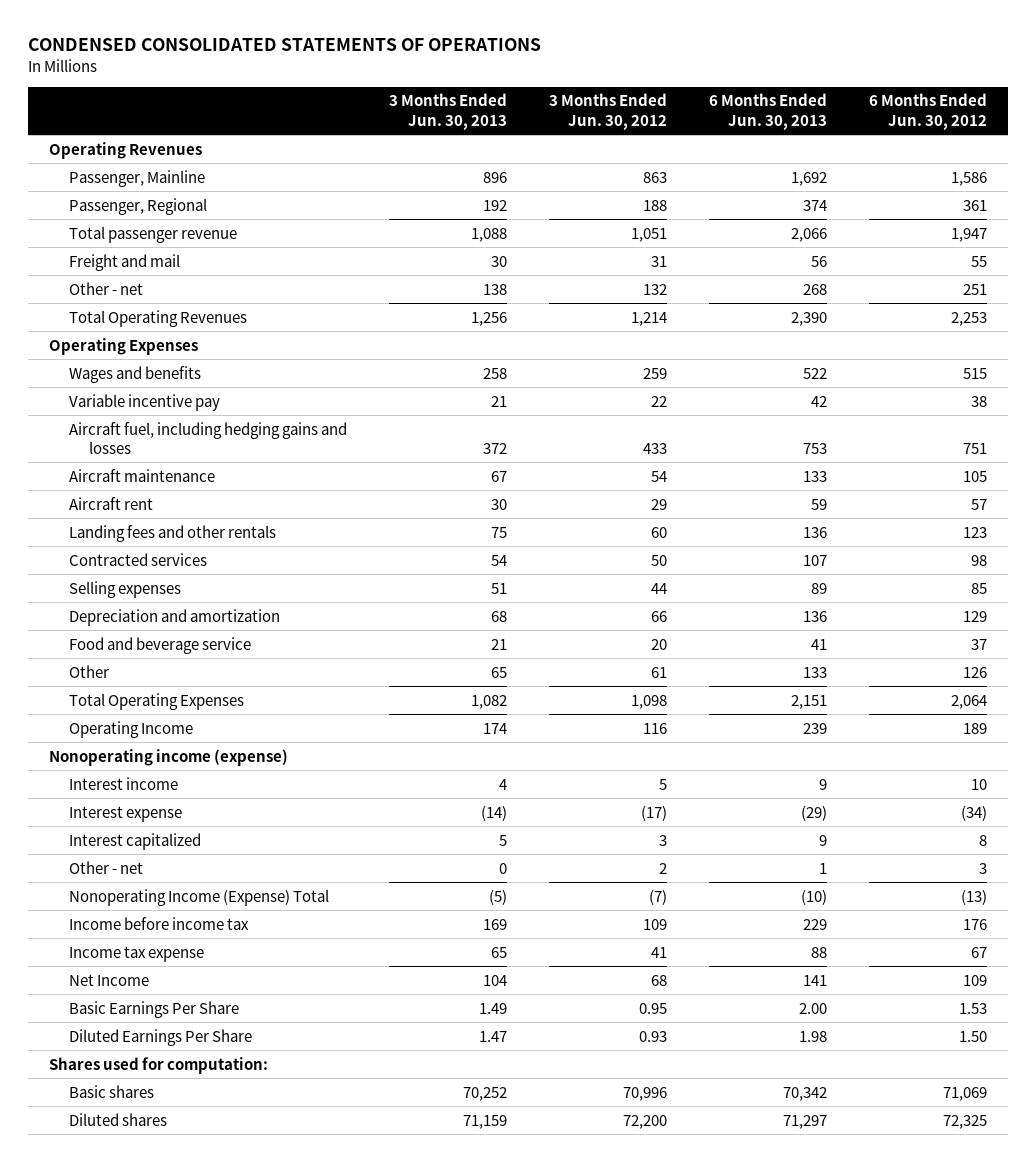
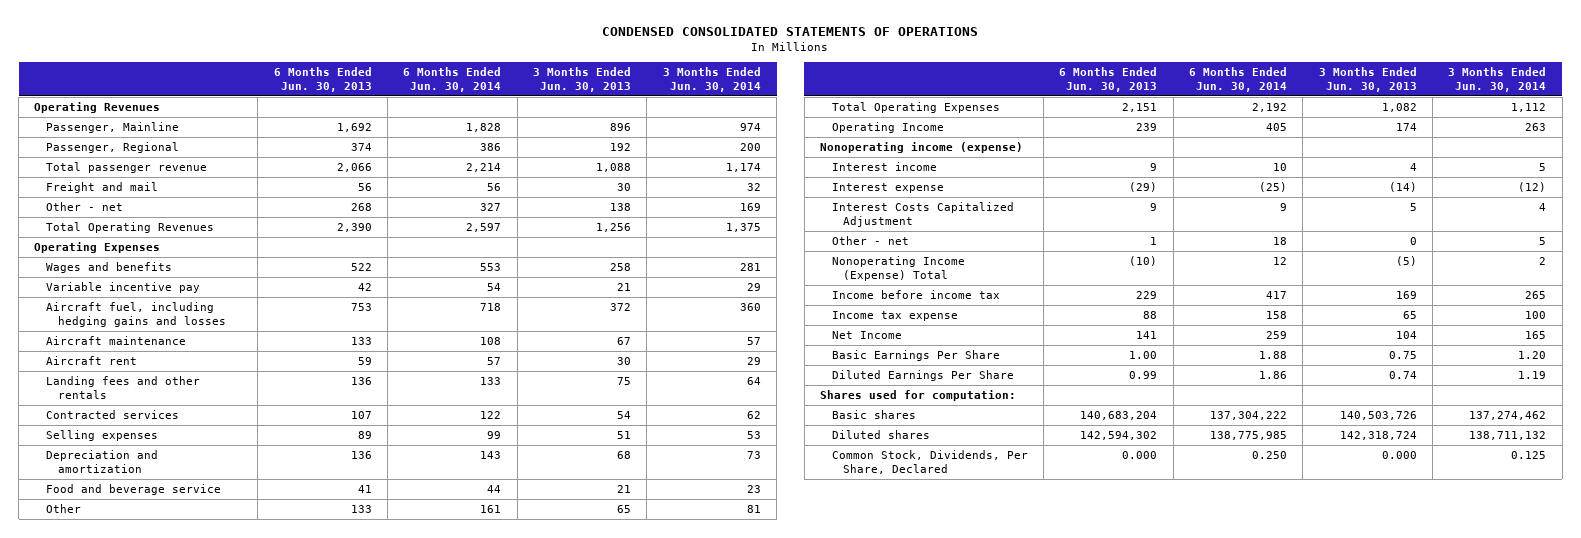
[548,93,667,130] 3 Months Ended Jun. 30, 2012 -> none
[868,93,987,130] 6 Months Ended Jun. 30, 2012 -> none
none -> [403,66,502,92] 6 Months Ended Jun. 30, 2014
none -> [662,66,761,92] 3 Months Ended Jun. 30, 2014
[68,832,201,850] Interest capitalized -> [831,202,1014,227] Interest Costs Capitalized Adjustment
[478,1002,507,1014] 1.49 -> [1388,351,1417,360] 0.75
[798,1002,827,1014] 2.00 -> [1129,351,1158,360] 1.00
[478,1030,507,1042] 1.47 -> [1388,371,1417,380] 0.74
[798,1030,827,1042] 1.98 -> [1129,371,1158,380] 0.99
[462,1086,507,1101] 70,252 -> [1339,411,1417,421] 140,503,726
[782,1086,827,1101] 70,342 -> [1080,411,1158,421] 140,683,204
[462,1114,507,1129] 71,159 -> [1339,431,1417,441] 142,318,724
[782,1114,827,1129] 71,297 -> [1080,431,1158,441] 142,594,302
none -> [831,450,1028,474] Common Stock, Dividends, Per Share, Declared

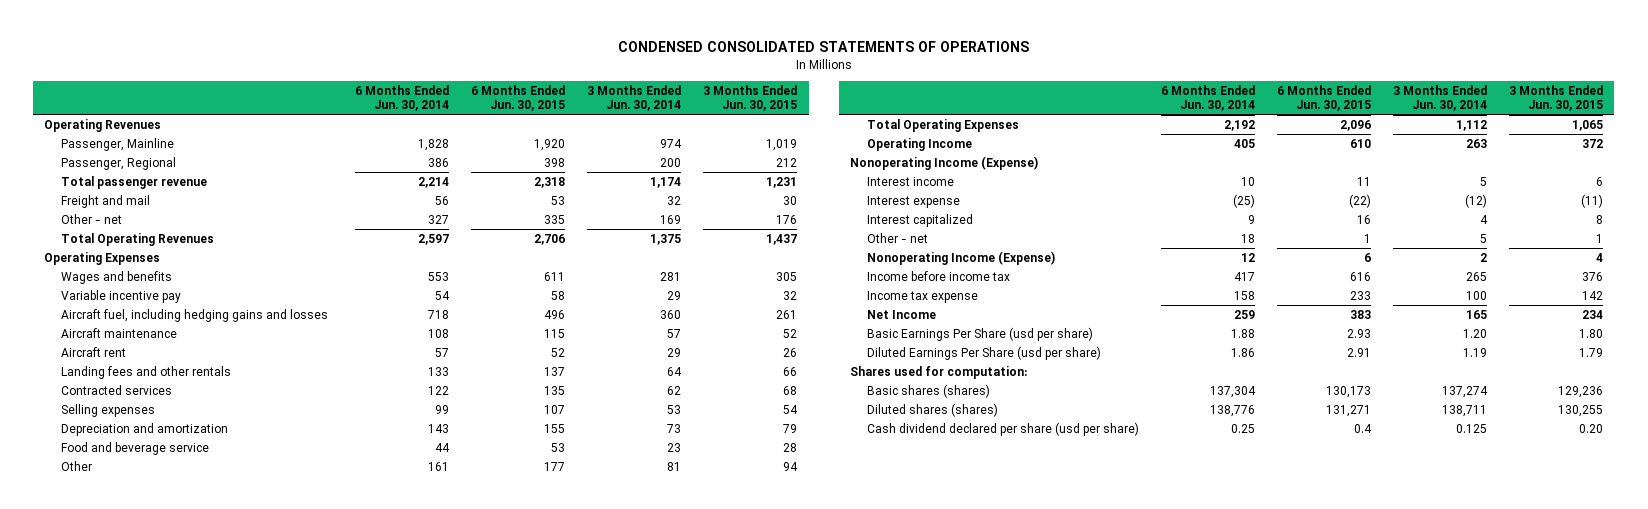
[273,66,372,92] 6 Months Ended Jun. 30, 2013 -> none
[533,66,632,92] 3 Months Ended Jun. 30, 2013 -> none
none -> [471,84,566,111] 6 Months Ended Jun. 30, 2015
none -> [703,84,798,111] 3 Months Ended Jun. 30, 2015
[820,142,1024,154] Nonoperating income (expense) -> [850,155,1039,170] Nonoperating Income (Expense)
[831,202,1014,227] Interest Costs Capitalized Adjustment -> [866,213,973,227] Interest capitalized
[831,256,965,281] Nonoperating Income (Expense) Total -> [866,250,1055,265] Nonoperating Income (Expense)
[831,350,1000,362] Basic Earnings Per Share -> [866,326,1093,341] Basic Earnings Per Share (usd per share)
[831,370,1014,382] Diluted Earnings Per Share -> [866,345,1101,360] Diluted Earnings Per Share (usd per share)
[831,410,916,420] Basic shares -> [866,383,990,398] Basic shares (shares)
[1210,411,1288,421] 137,304,222 -> [1209,385,1256,398] 137,304
[1469,411,1547,421] 137,274,462 -> [1441,385,1488,398] 137,274
[831,430,930,440] Diluted shares -> [866,402,998,417] Diluted shares (shares)
[1210,431,1288,441] 138,775,985 -> [1209,404,1255,417] 138,776
[1469,431,1547,441] 138,711,132 -> [1441,404,1487,417] 138,711
[831,450,1028,474] Common Stock, Dividends, Per Share, Declared -> [866,421,1139,436] Cash dividend declared per share (usd per share)
[1252,451,1288,460] 0.250 -> [1230,423,1255,433] 0.25

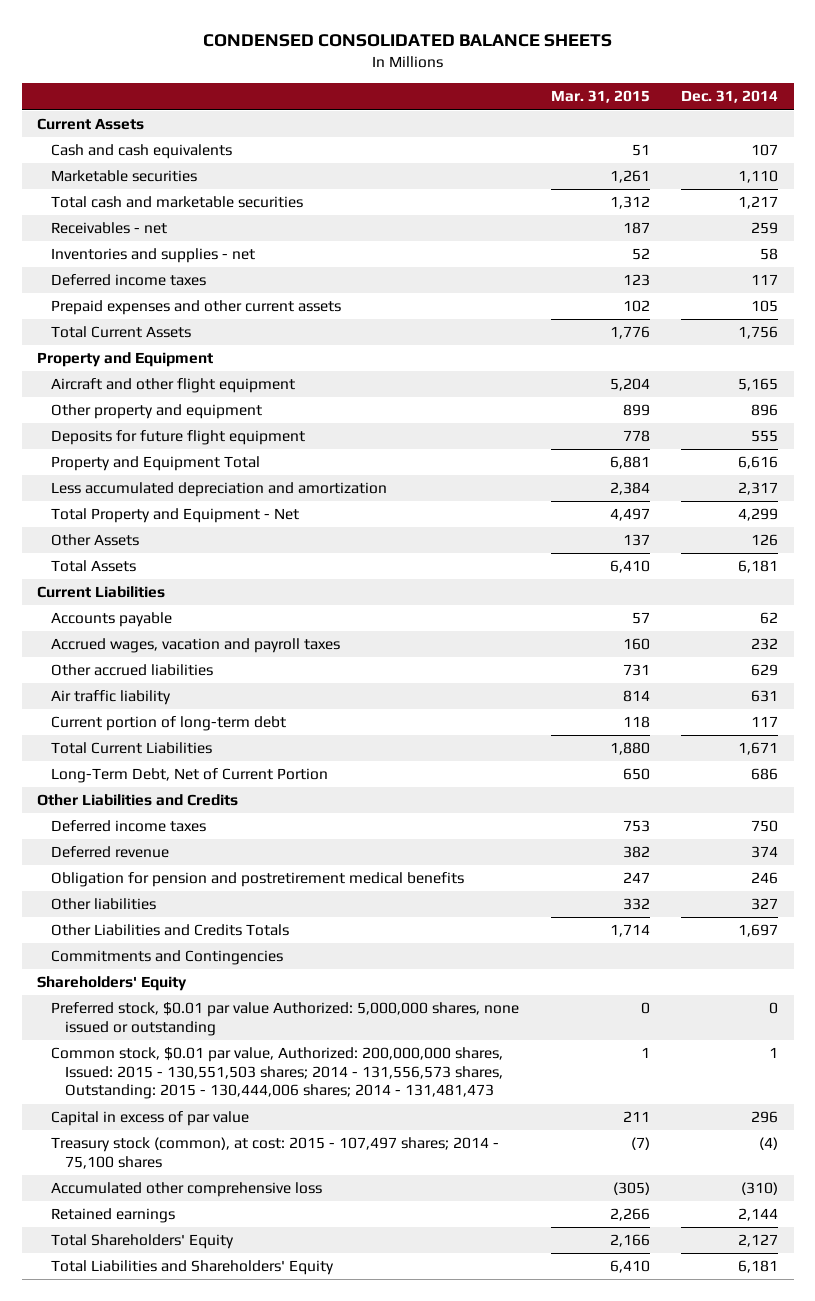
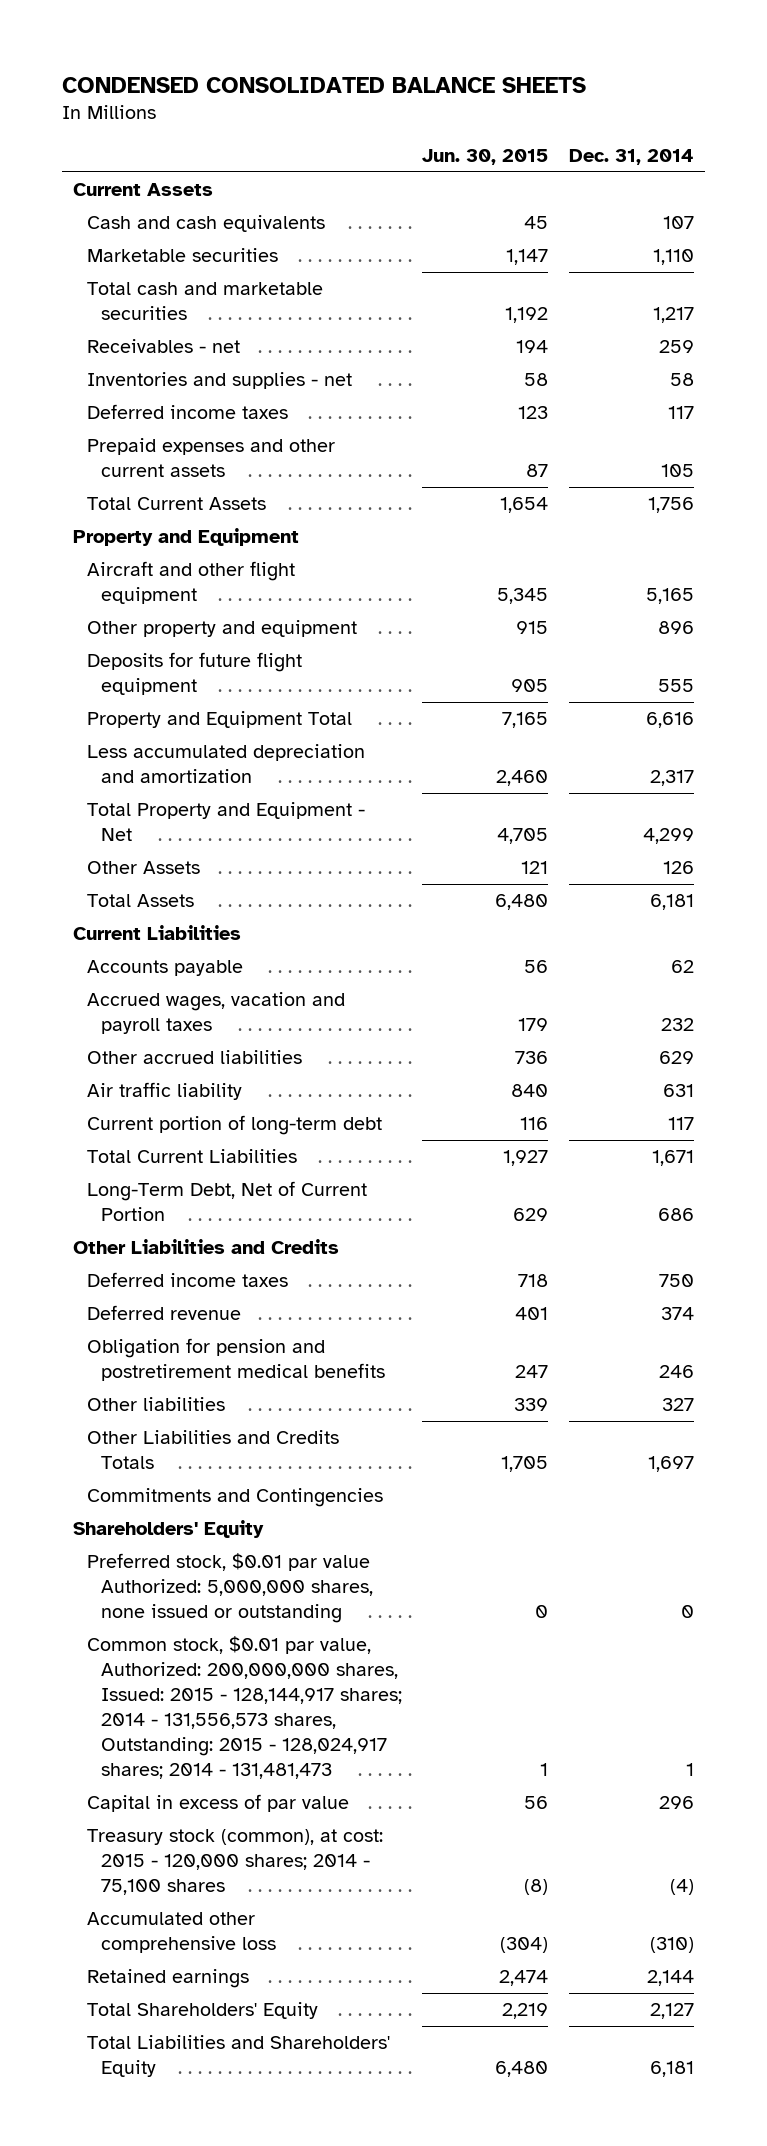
[550,90,650,104] Mar. 31, 2015 -> none
none -> [422,148,549,165] Jun. 30, 2015
[51,1047,504,1100] Common stock, $0.01 par value, Authorized: 200,000,000 shares, Issued: 2015 - 130,551,503 shares; 2014 - 131,556,573 shares, Outstanding: 2015 - 130,444,006 shares; 2014 - 131,481,473 -> [86,1636,402,1780] Common stock, $0.01 par value, Authorized: 200,000,000 shares, Issued: 2015 - 128,144,917 shares; 2014 - 131,556,573 shares, Outstanding: 2015 - 128,024,917 shares; 2014 - 131,481,473
[51,1137,500,1169] Treasury stock (common), at cost: 2015 - 107,497 shares; 2014 - 75,100 shares -> [86,1829,383,1896] Treasury stock (common), at cost: 2015 - 120,000 shares; 2014 - 75,100 shares

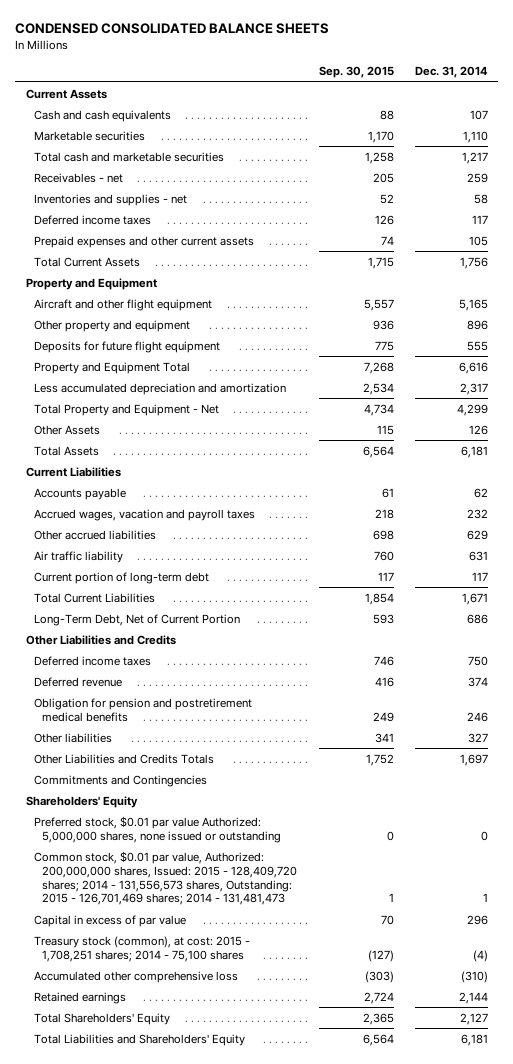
[422,148,549,165] Jun. 30, 2015 -> none
none -> [318,66,394,79] Sep. 30, 2015
[86,1636,402,1780] Common stock, $0.01 par value, Authorized: 200,000,000 shares, Issued: 2015 - 128,144,917 shares; 2014 - 131,556,573 shares, Outstanding: 2015 - 128,024,917 shares; 2014 - 131,481,473 -> [34,850,298,906] Common stock, $0.01 par value, Authorized: 200,000,000 shares, Issued: 2015 - 128,409,720 shares; 2014 - 131,556,573 shares, Outstanding: 2015 - 126,701,469 shares; 2014 - 131,481,473
[86,1829,383,1896] Treasury stock (common), at cost: 2015 - 120,000 shares; 2014 - 75,100 shares -> [34,935,251,962] Treasury stock (common), at cost: 2015 - 1,708,251 shares; 2014 - 75,100 shares

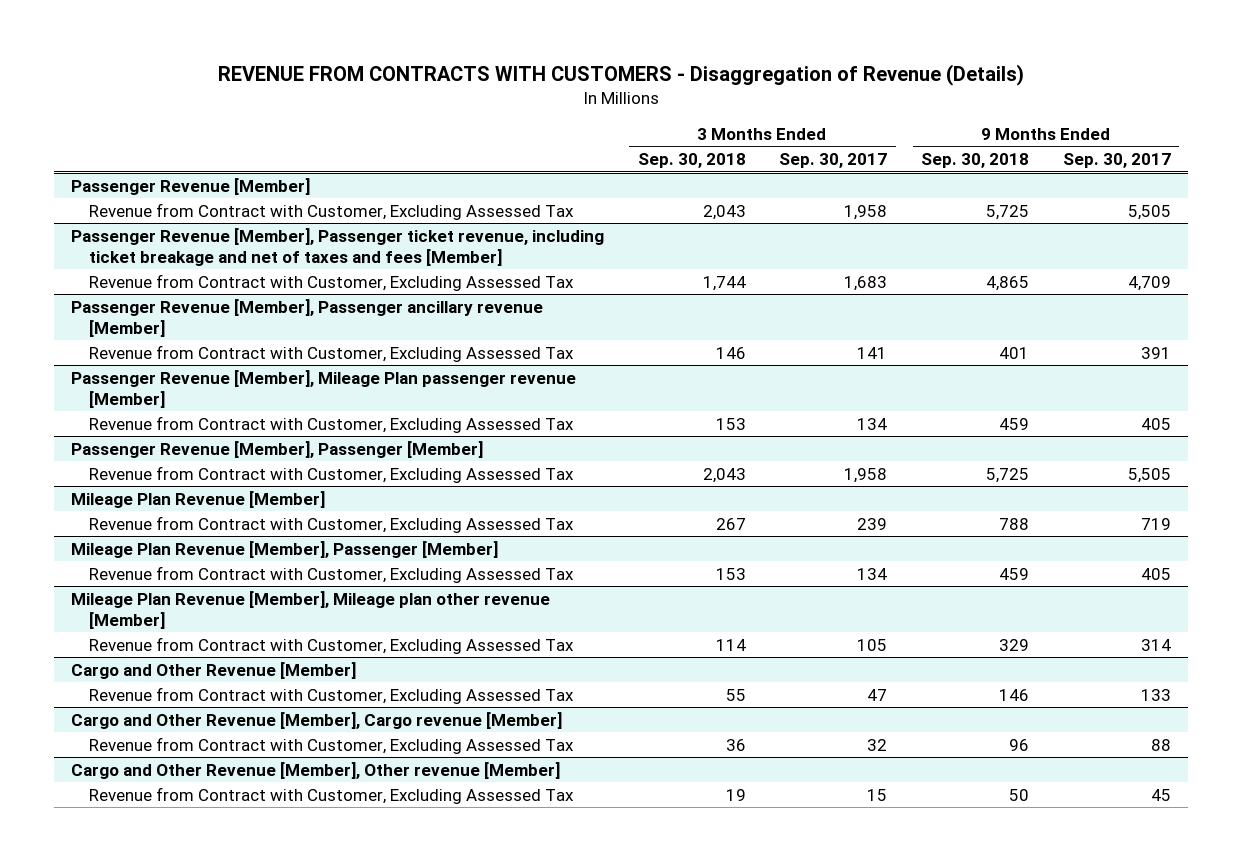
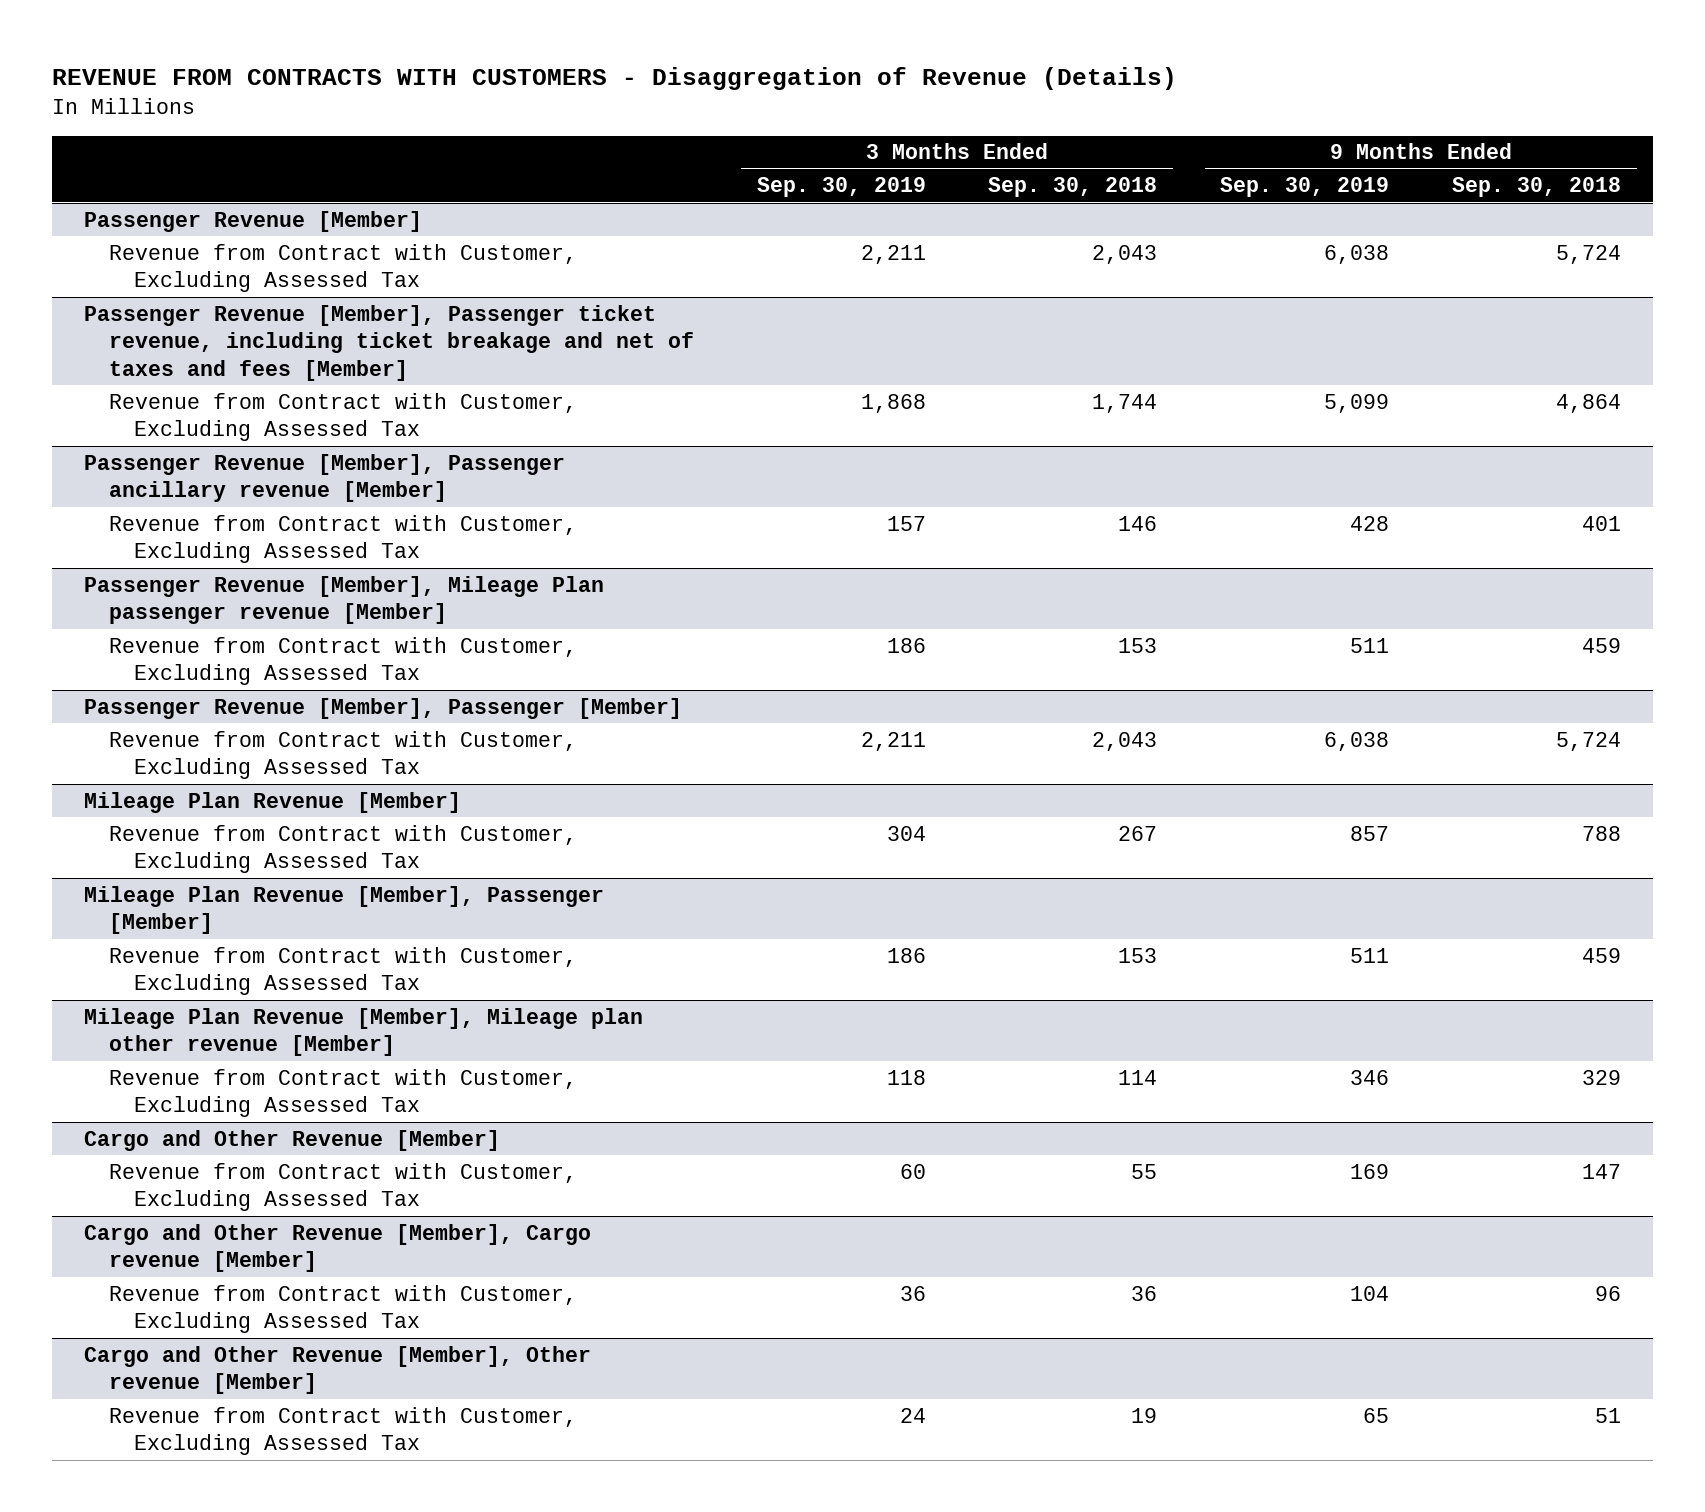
[779,153,888,169] Sep. 30, 2017 -> none
[1062,153,1171,169] Sep. 30, 2017 -> none
none -> [756,177,926,198] Sep. 30, 2019
none -> [1220,177,1390,198] Sep. 30, 2019
[986,204,1030,220] 5,725 -> [1556,244,1622,264] 5,724
[986,275,1030,291] 4,865 -> [1556,393,1622,413] 4,864
[986,467,1030,483] 5,725 -> [1556,731,1622,751] 5,724
[999,688,1030,701] 146 -> [1582,1163,1622,1179] 147
[1009,788,1030,801] 50 -> [1595,1407,1622,1423] 51

